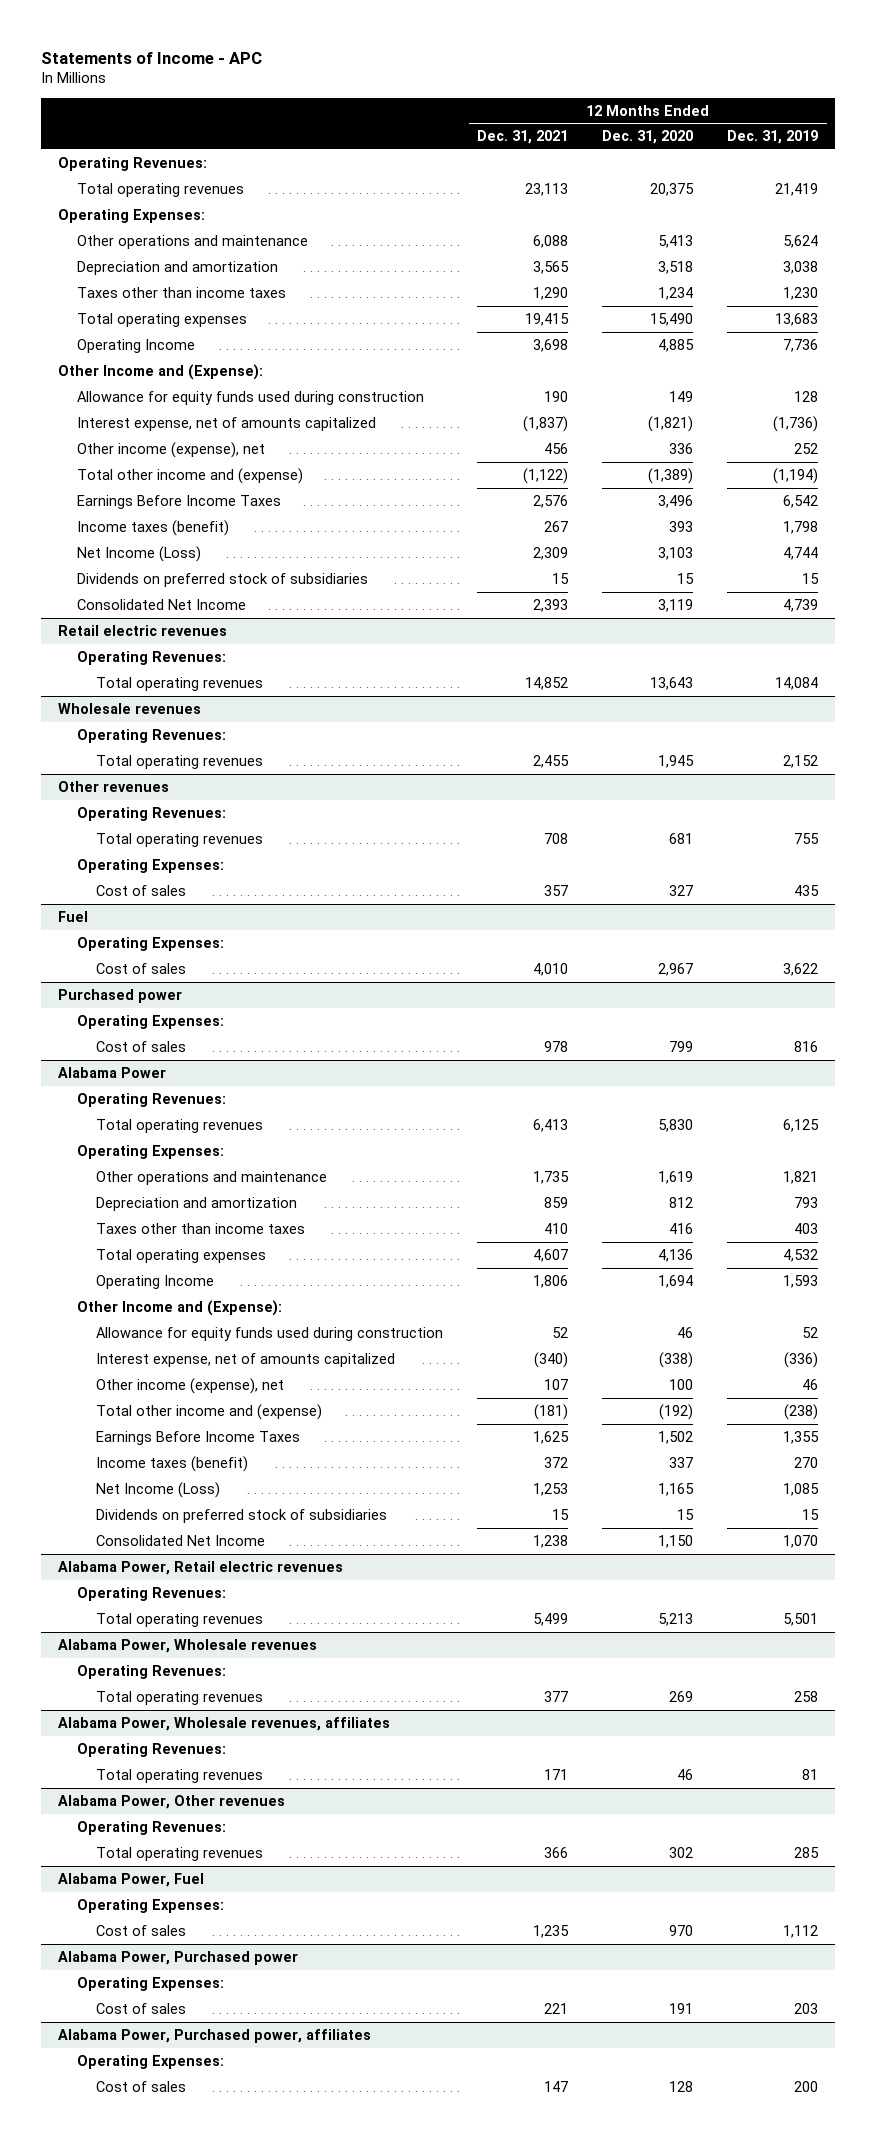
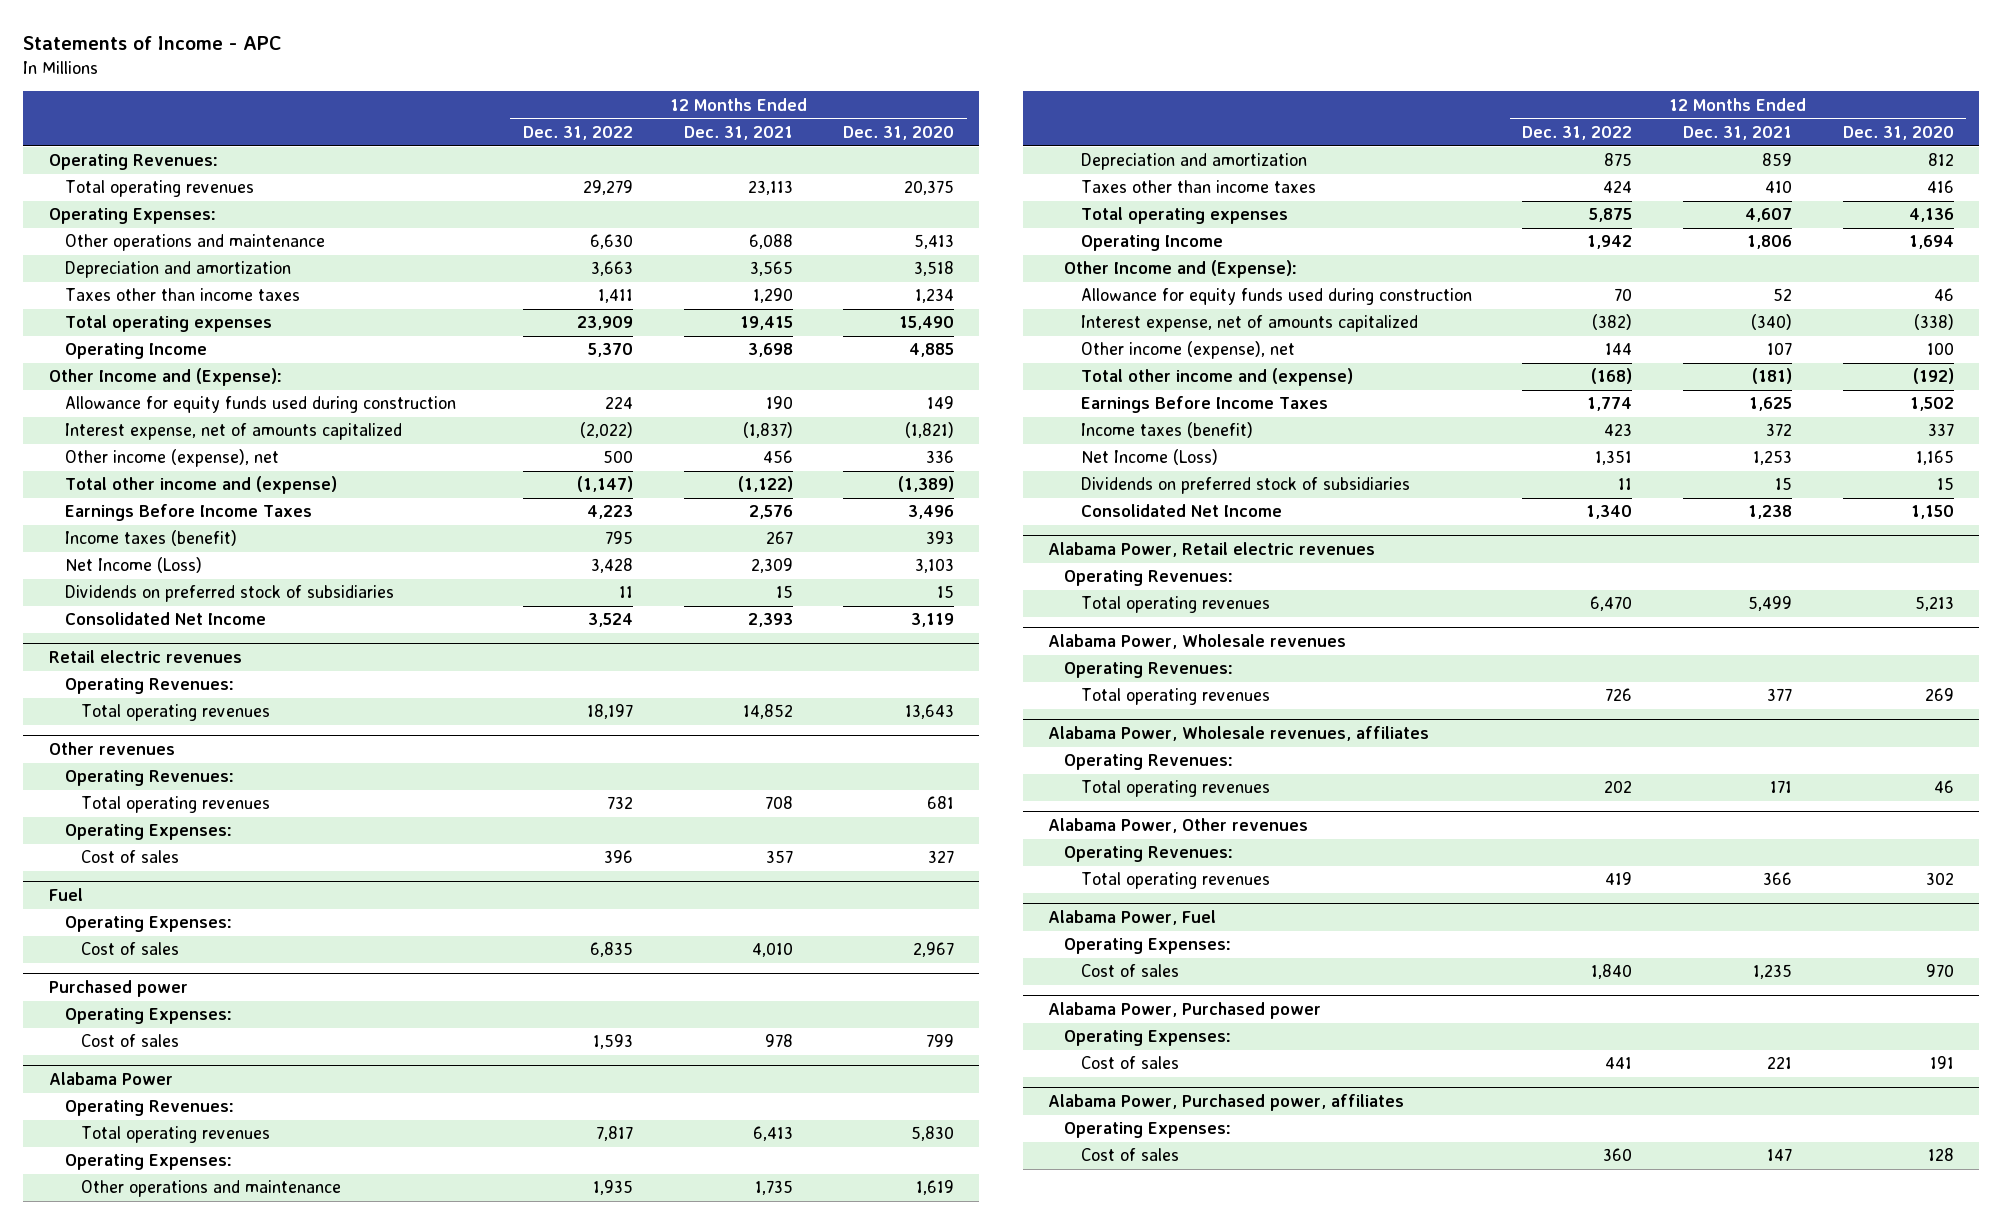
[727,130,819,145] Dec. 31, 2019 -> none
none -> [522,125,633,140] Dec. 31, 2022
[58,702,202,714] Wholesale revenues -> none
[77,728,227,743] Operating Revenues: -> none
[96,754,264,769] Total operating revenues -> none

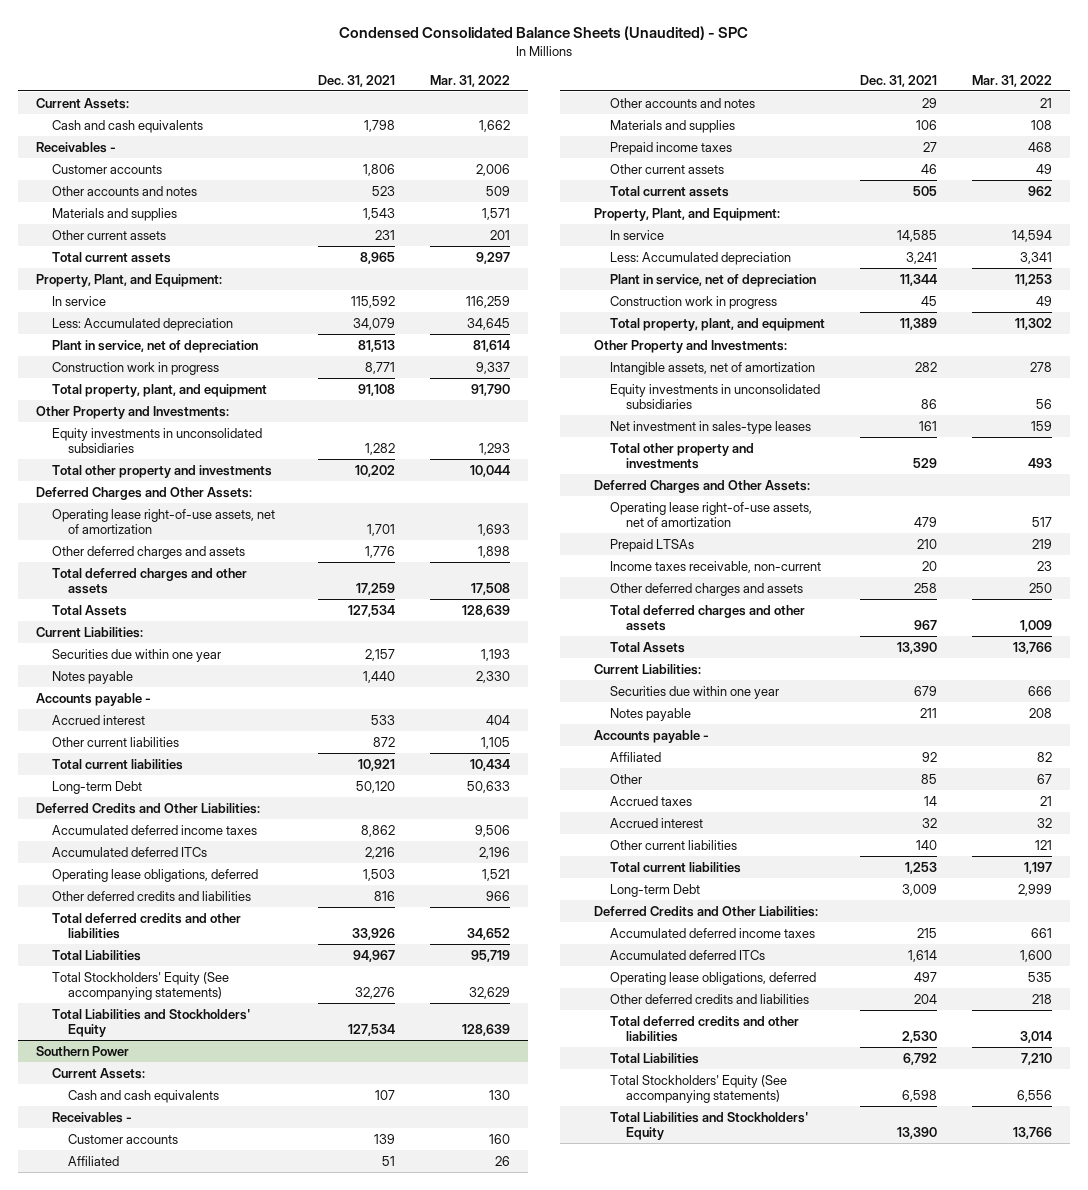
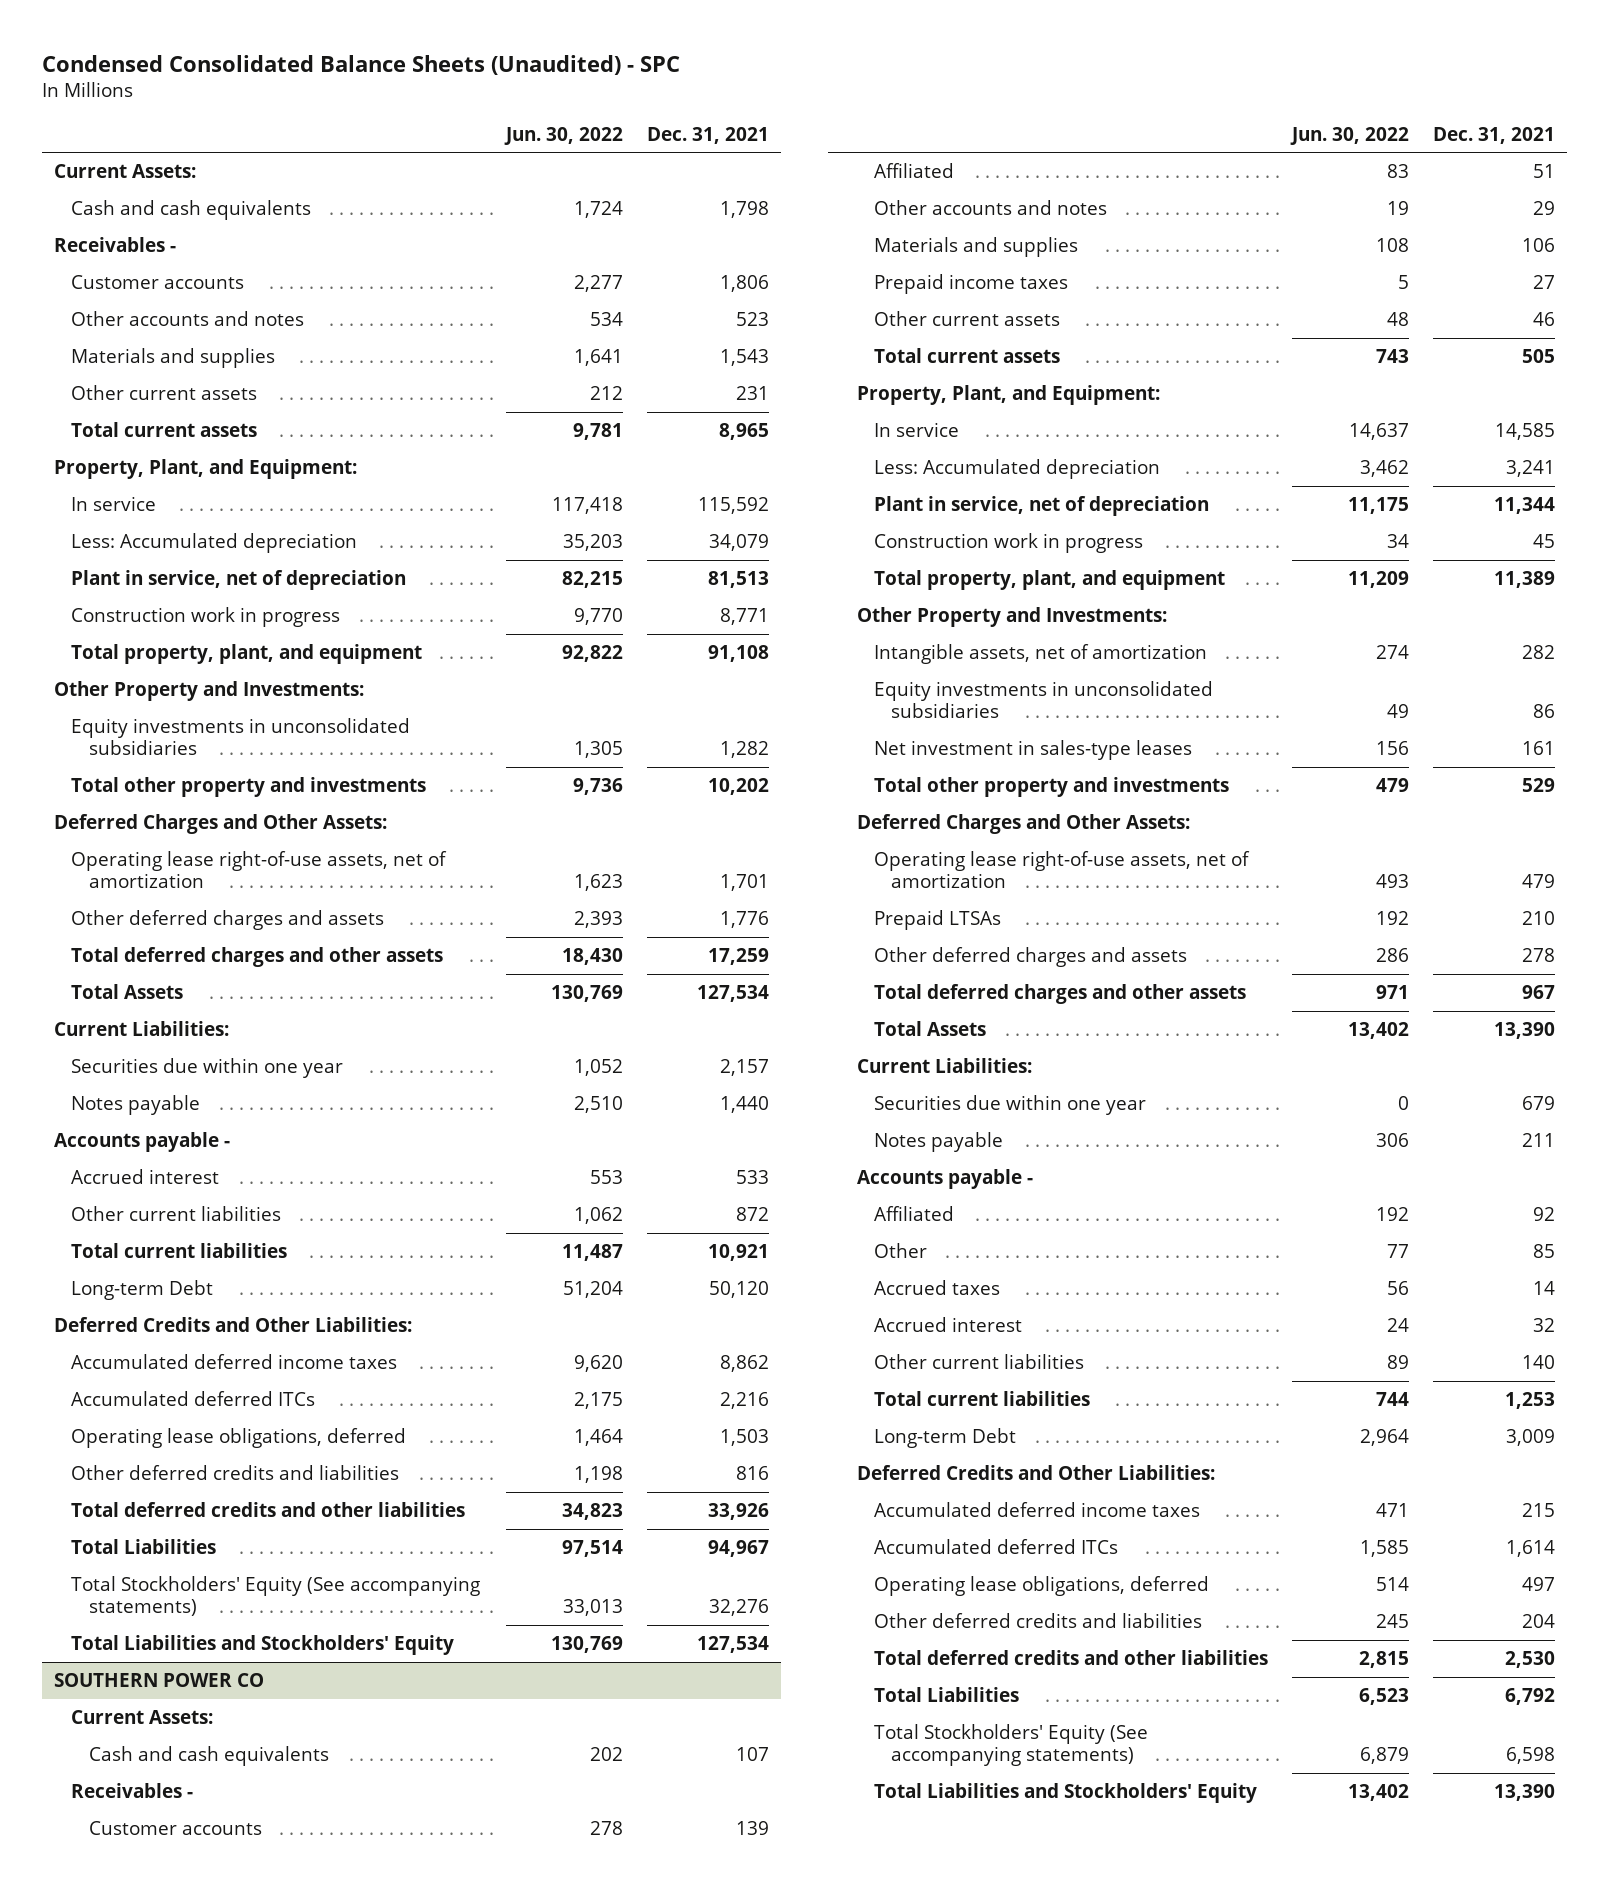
[430,74,511,87] Mar. 31, 2022 -> none
none -> [504,126,624,145] Jun. 30, 2022
[35,1045,129,1056] Southern Power -> [54,1672,265,1687] SOUTHERN POWER CO
[609,560,821,573] Income taxes receivable, non-current -> none
[914,582,938,593] 258 -> [1521,947,1555,962] 278

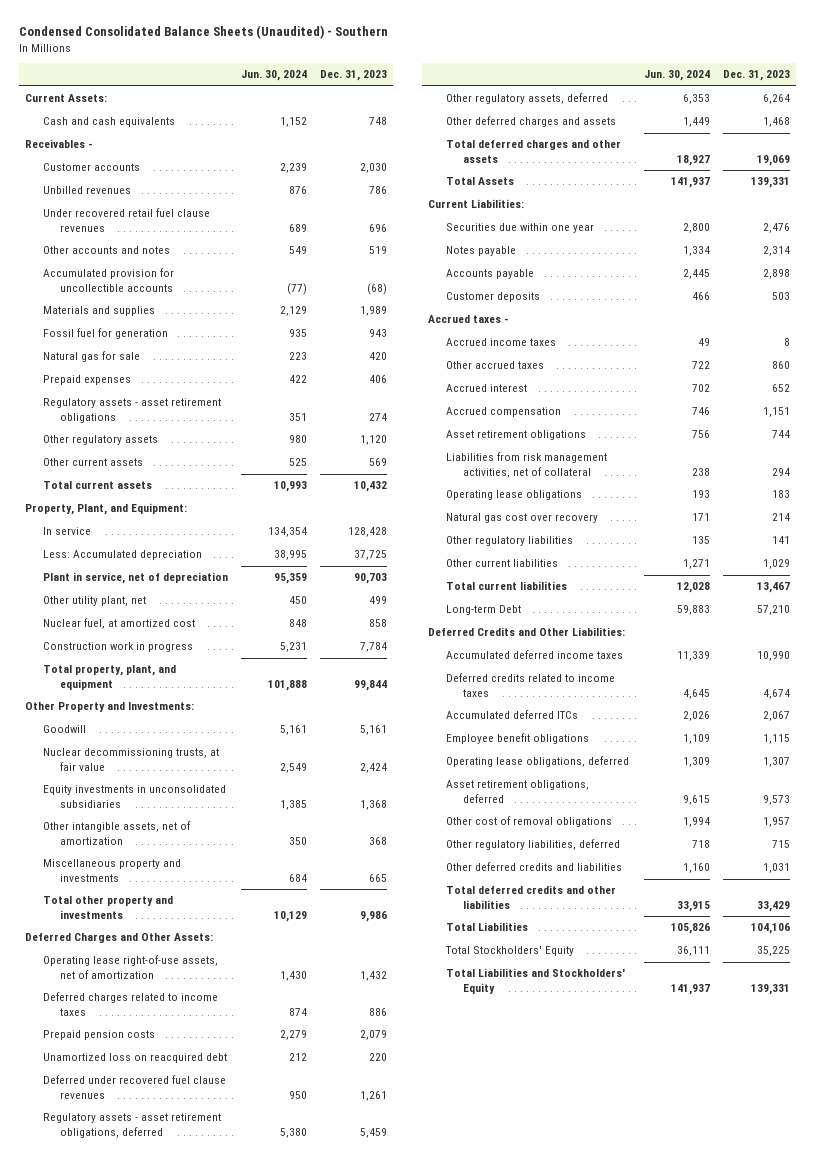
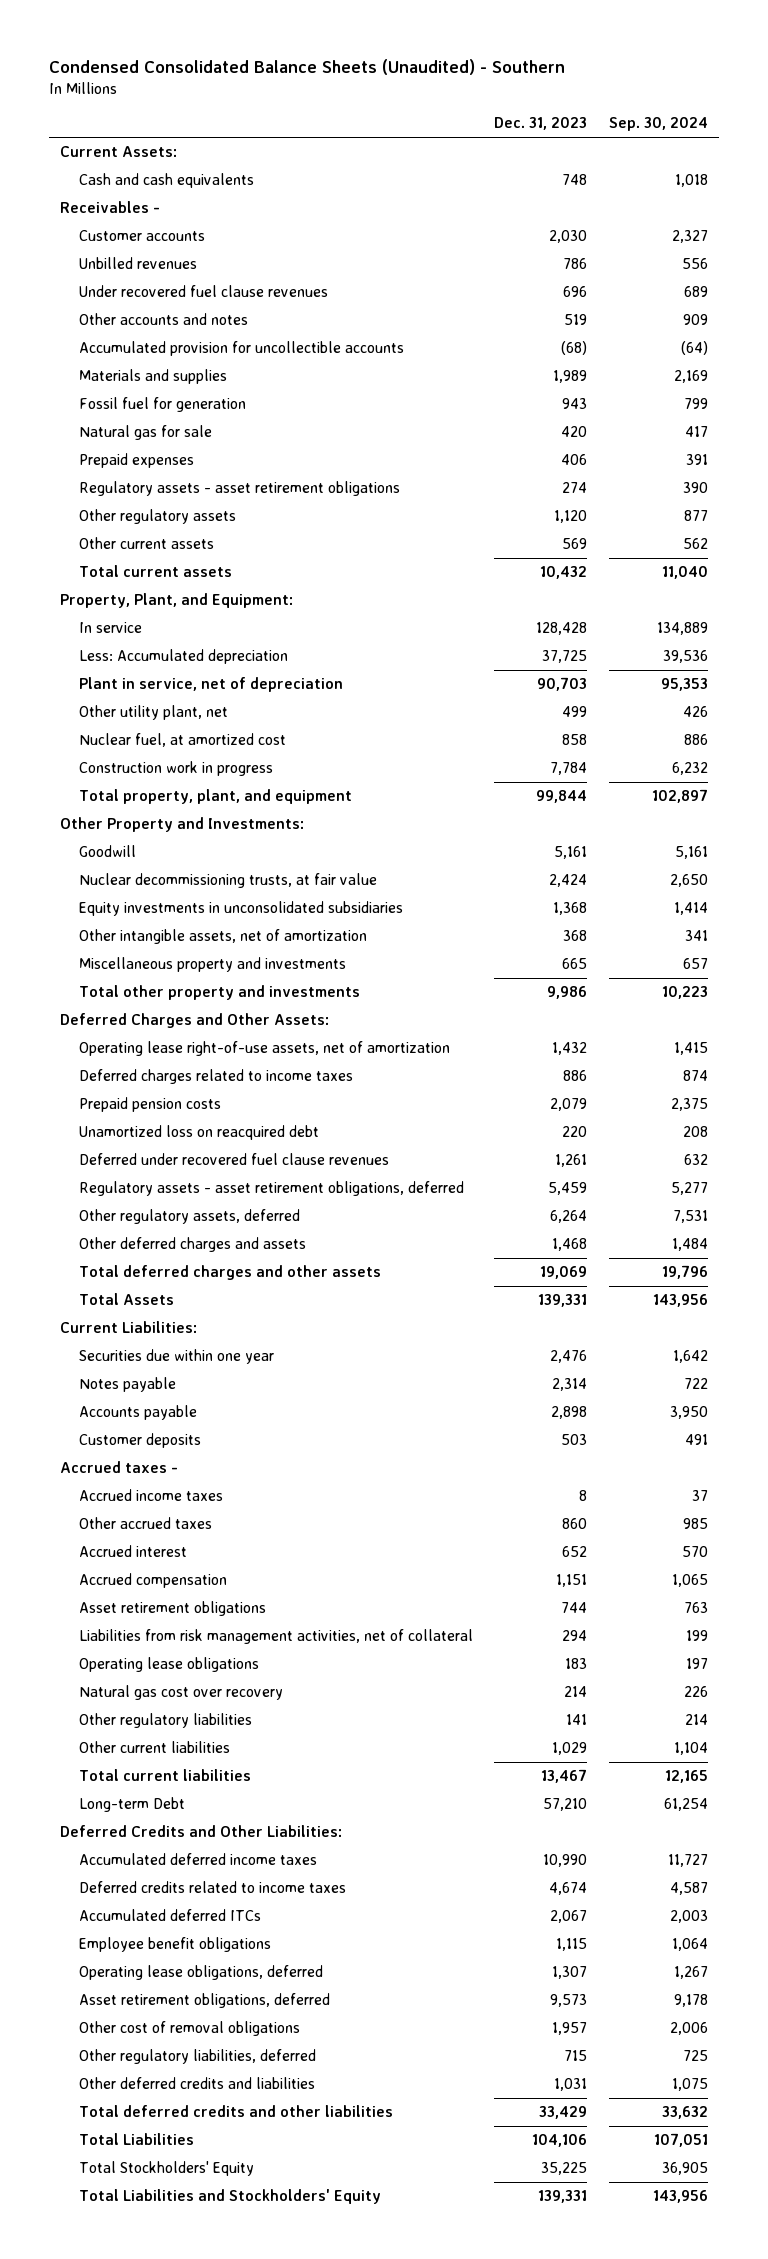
[240,70,307,82] Jun. 30, 2024 -> none
none -> [608,117,708,132] Sep. 30, 2024
[42,208,210,232] Under recovered retail fuel clause revenues -> [78,285,328,298] Under recovered fuel clause revenues

